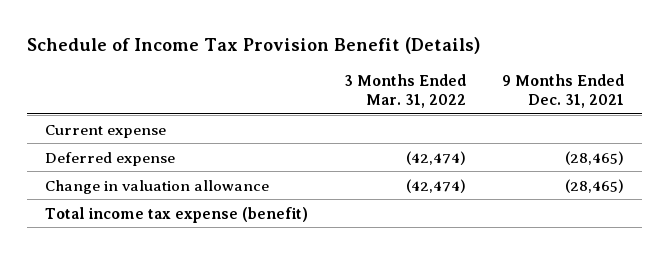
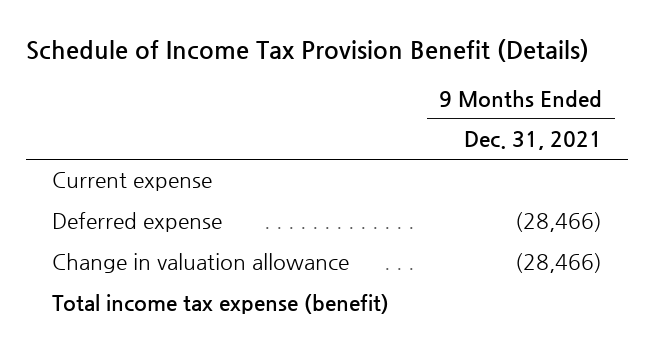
[343,74,466,108] 3 Months Ended Mar. 31, 2022 -> none
[564,150,624,165] (28,465) -> [515,212,603,233] (28,466)
[564,178,624,193] (28,465) -> [515,253,603,274] (28,466)

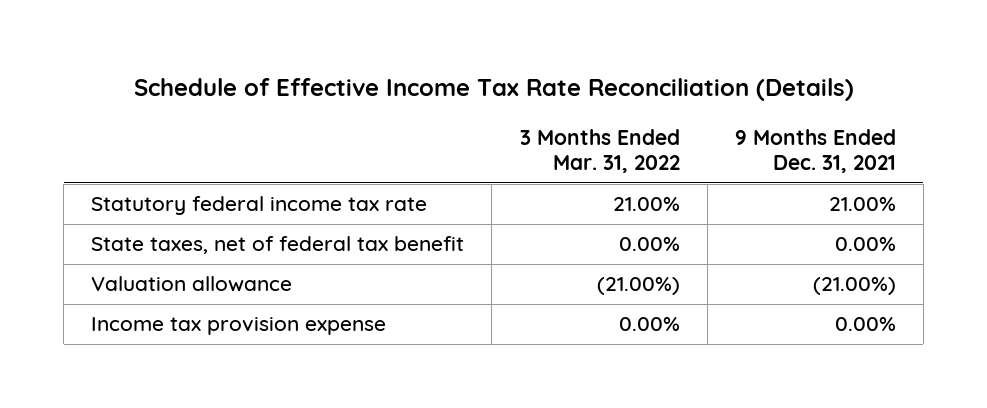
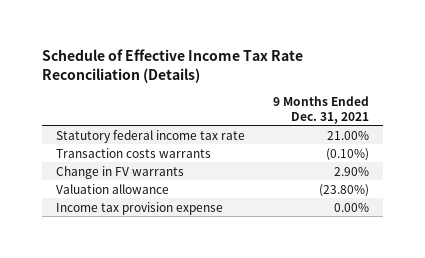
[519,128,680,174] 3 Months Ended Mar. 31, 2022 -> none
[91,236,465,255] State taxes, net of federal tax benefit -> none
none -> [56,147,212,158] Transaction costs warrants
none -> [56,165,185,179] Change in FV warrants
[812,277,896,296] (21.00%) -> [319,183,370,197] (23.80%)

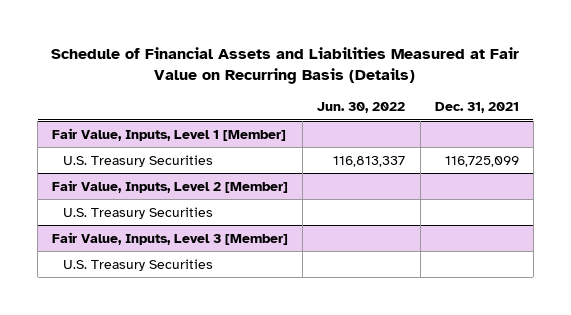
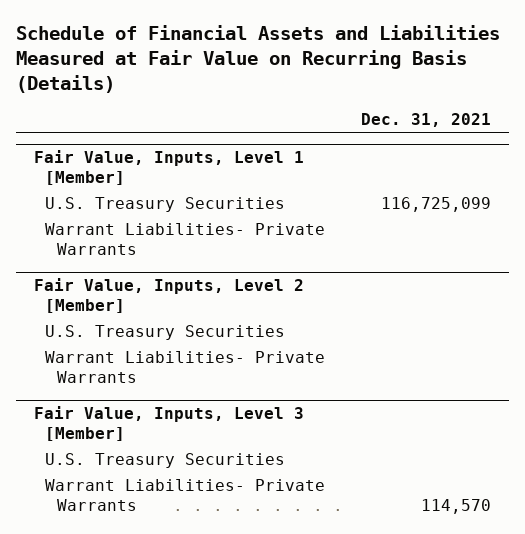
[317,101,406,113] Jun. 30, 2022 -> none
none -> [45,223,326,256] Warrant Liabilities- Private Warrants
none -> [45,351,326,384] Warrant Liabilities- Private Warrants
none -> [45,479,326,512] Warrant Liabilities- Private Warrants

